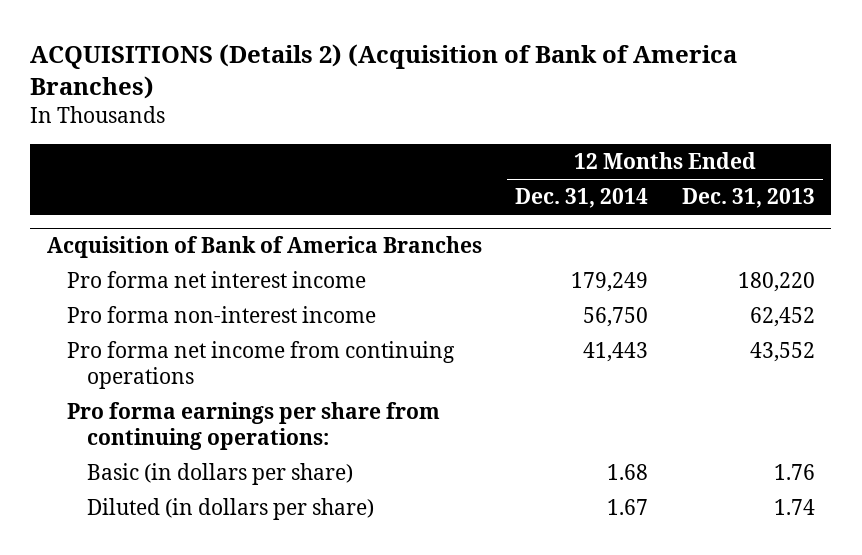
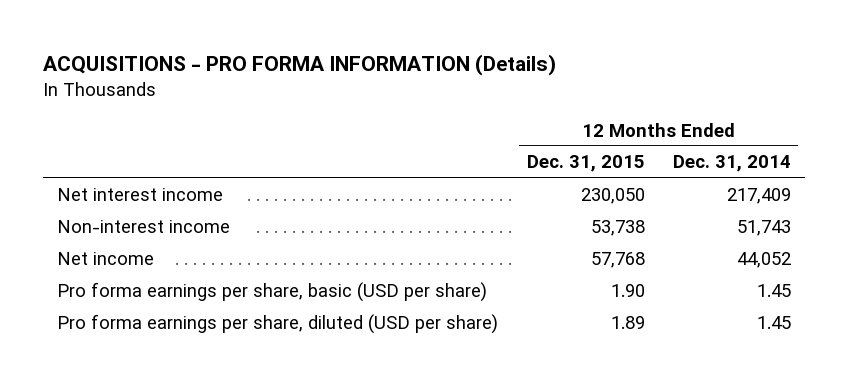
[30,43,738,100] ACQUISITIONS (Details 2) (Acquisition of Bank of America Branches) -> [42,54,556,77] ACQUISITIONS - PRO FORMA INFORMATION (Details)
[681,188,815,209] Dec. 31, 2013 -> none
none -> [526,155,645,173] Dec. 31, 2015
[47,236,483,259] Acquisition of Bank of America Branches -> none
[66,402,440,451] Pro forma earnings per share from continuing operations: -> none
[66,271,366,289] Pro forma net interest income -> [56,188,223,202] Net interest income
[571,272,649,293] 179,249 -> [727,188,792,205] 217,409
[66,306,376,324] Pro forma non-interest income -> [56,220,230,234] Non-interest income
[583,307,649,328] 56,750 -> [737,220,792,237] 51,743
[66,341,455,390] Pro forma net income from continuing operations -> [56,252,154,266] Net income
[583,342,649,363] 41,443 -> [737,252,792,269] 44,052
[86,463,353,486] Basic (in dollars per share) -> [56,282,487,303] Pro forma earnings per share, basic (USD per share)
[607,464,649,481] 1.68 -> [757,284,792,298] 1.45
[86,498,374,521] Diluted (in dollars per share) -> [56,314,498,335] Pro forma earnings per share, diluted (USD per share)
[607,499,649,516] 1.67 -> [757,316,792,330] 1.45

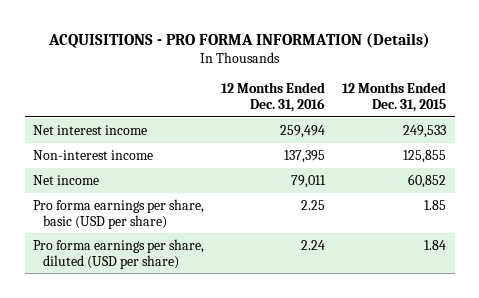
[673,155,792,173] Dec. 31, 2014 -> none
none -> [221,82,326,113] 12 Months Ended Dec. 31, 2016
[580,188,645,205] 230,050 -> [403,124,447,138] 249,533
[590,220,645,237] 53,738 -> [403,149,447,163] 125,855
[590,252,645,269] 57,768 -> [408,173,447,188] 60,852
[610,284,645,298] 1.90 -> [424,199,447,210] 1.85
[610,316,645,330] 1.89 -> [424,239,447,250] 1.84

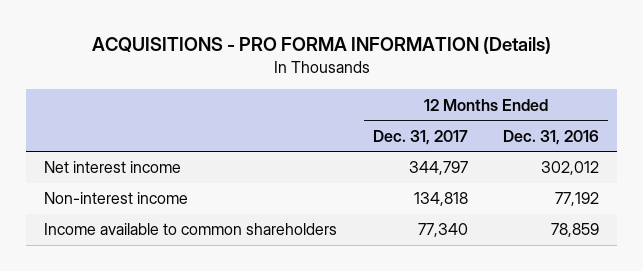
[342,82,447,113] 12 Months Ended Dec. 31, 2015 -> none
none -> [372,129,468,145] Dec. 31, 2017
[33,174,100,185] Net income -> none
[33,198,205,229] Pro forma earnings per share, basic (USD per share) -> none
[33,238,205,269] Pro forma earnings per share, diluted (USD per share) -> none
[280,124,326,138] 259,494 -> [541,161,600,176] 302,012
[284,149,326,163] 137,395 -> [555,192,600,207] 77,192
none -> [44,223,338,236] Income available to common shareholders

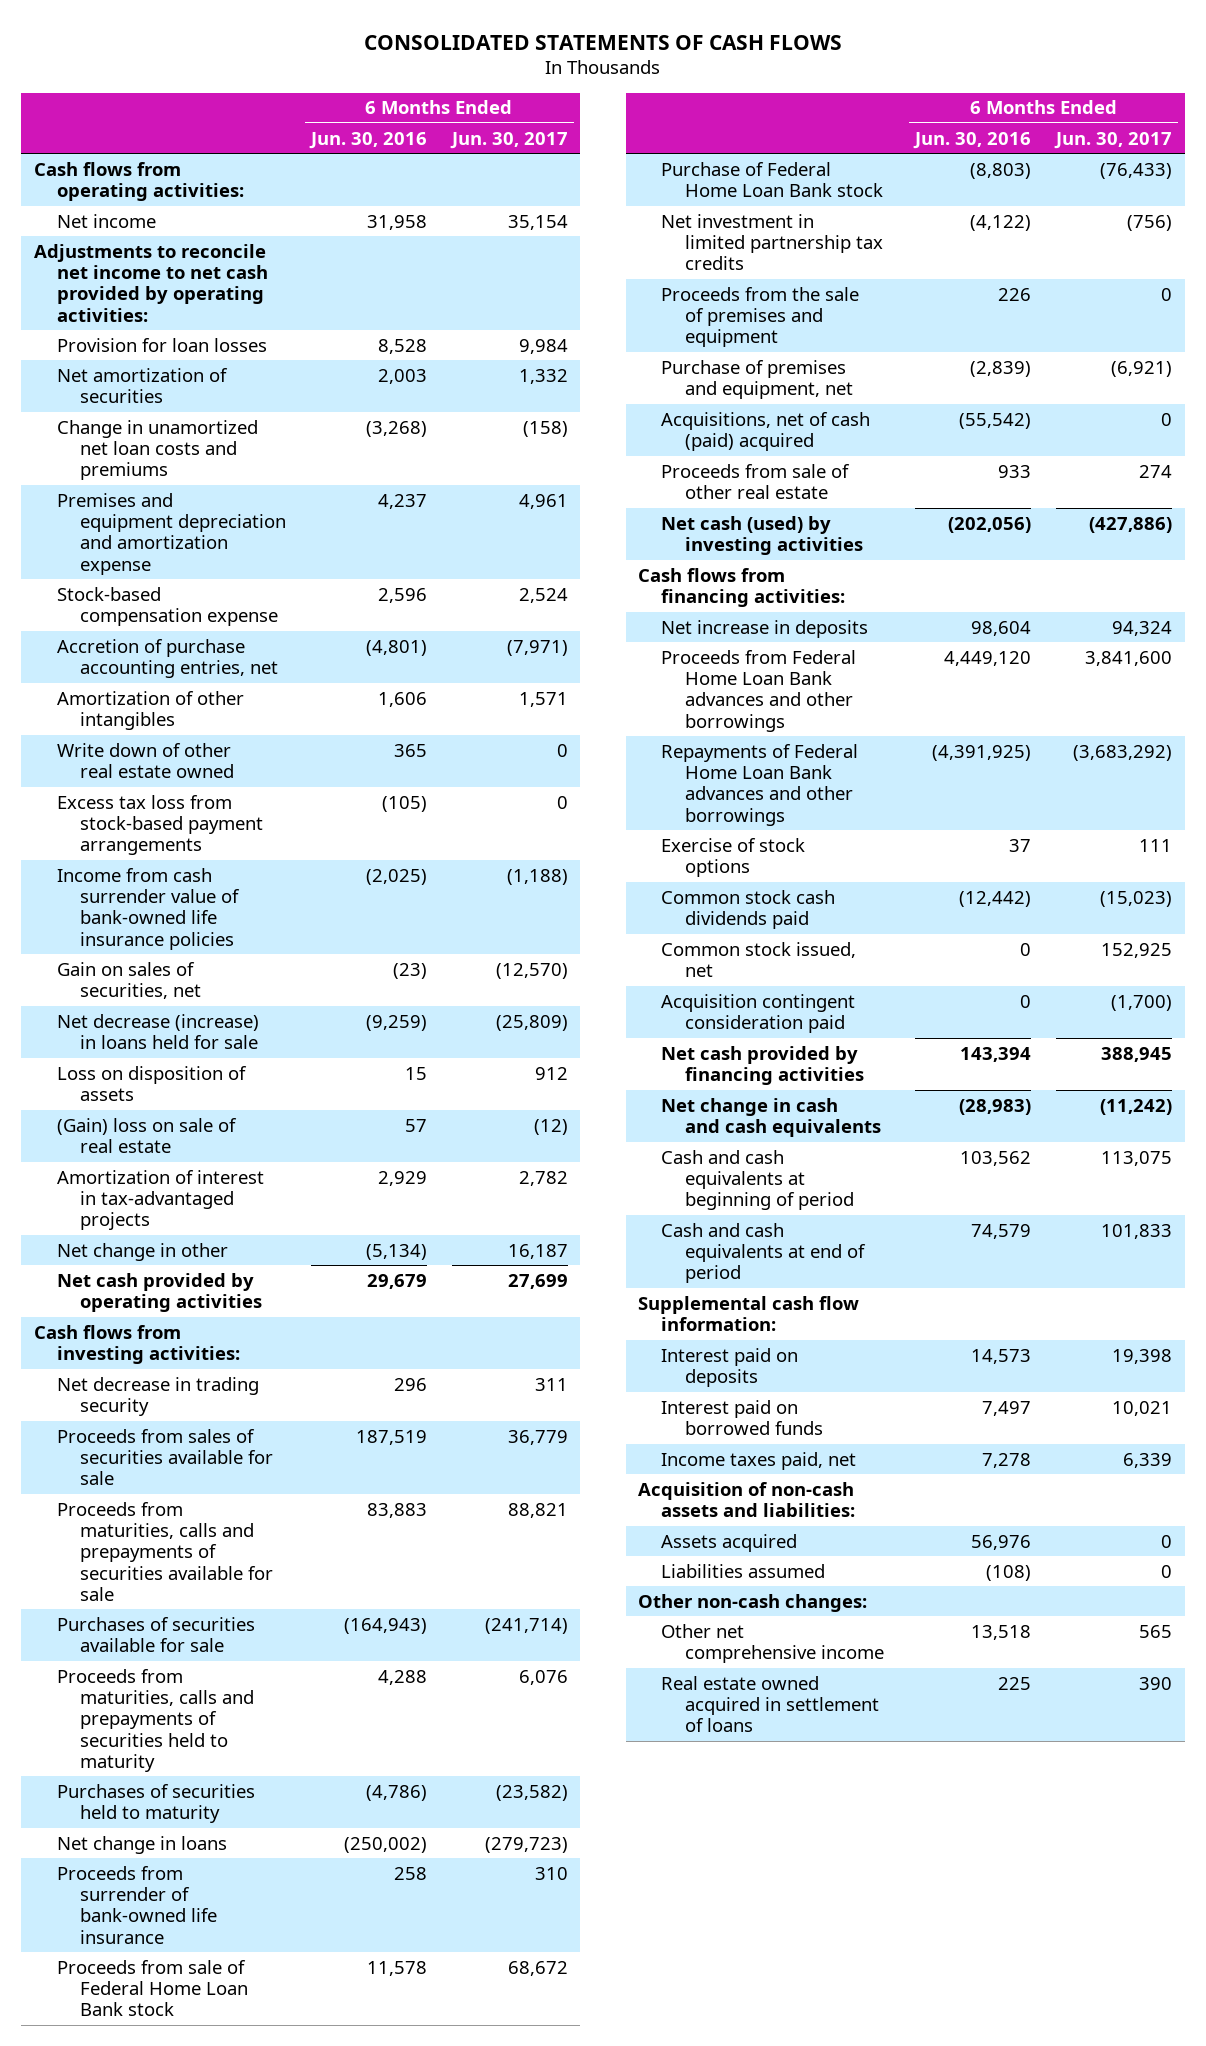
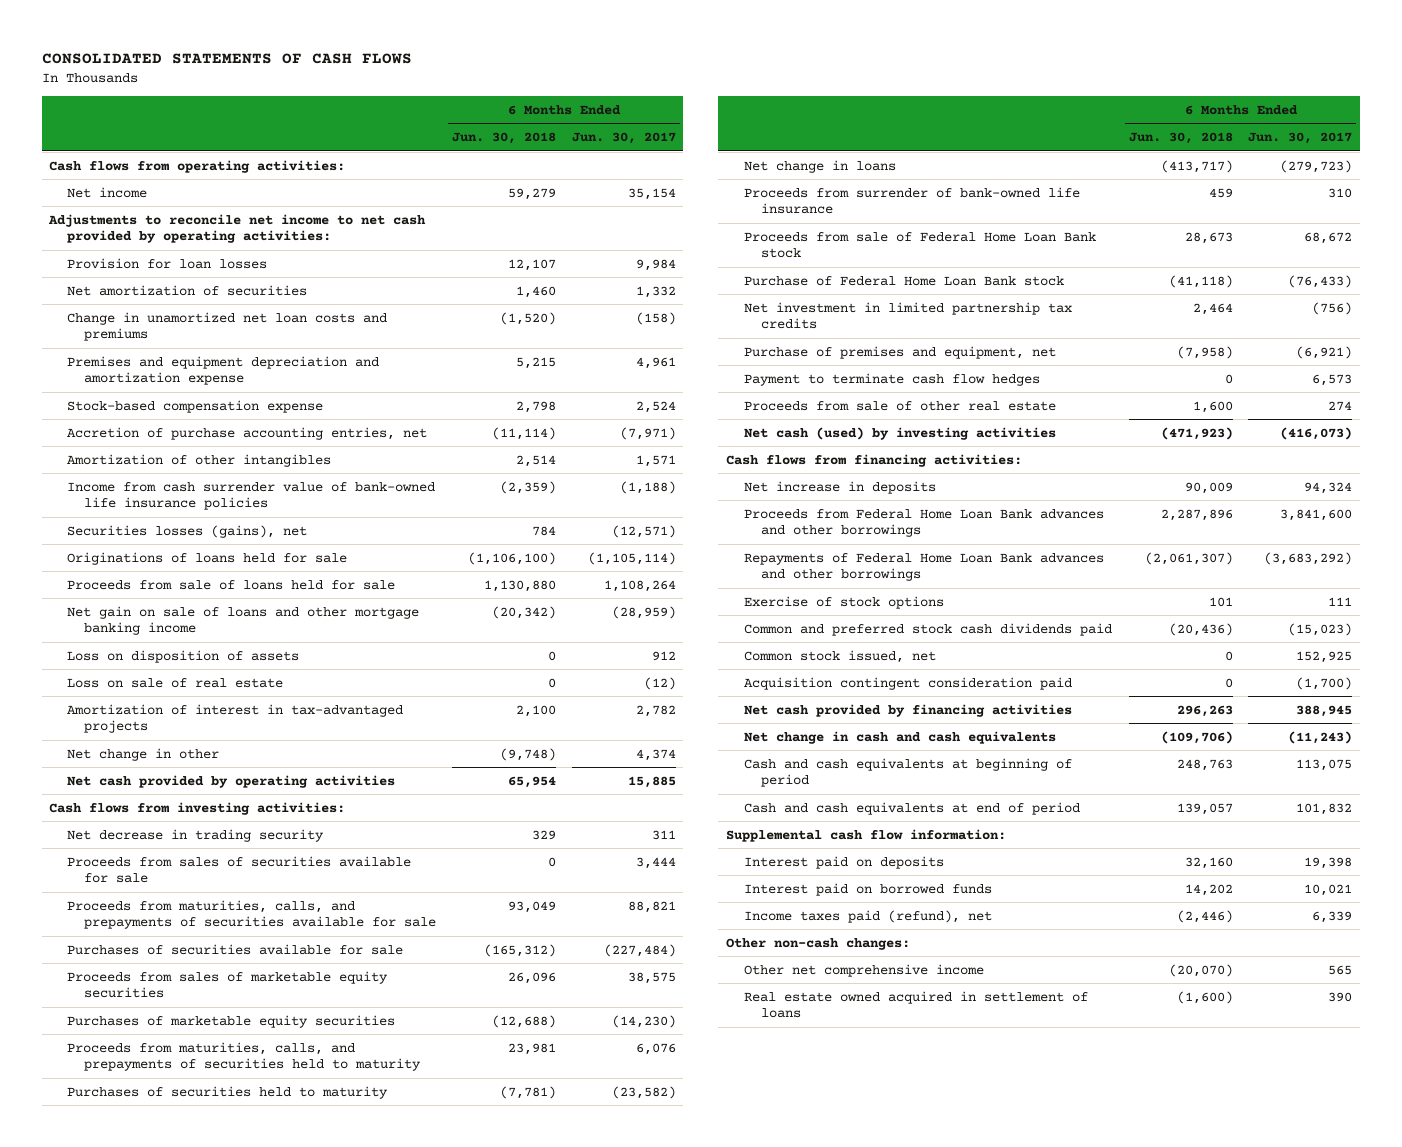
[308,131,427,149] Jun. 30, 2016 -> none
none -> [452,132,557,145] Jun. 30, 2018
[56,742,235,778] Write down of other real estate owned -> none
[56,794,264,856] Excess tax loss from stock-based payment arrangements -> none
[56,961,202,999] Gain on sales of securities, net -> [66,524,307,538] Securities losses (gains), net
[495,962,568,979] (12,570) -> [611,524,676,538] (12,571)
[56,1013,259,1049] Net decrease (increase) in loans held for sale -> [66,551,347,565] Originations of loans held for sale
[495,1014,568,1031] (25,809) -> [587,551,676,565] (1,105,114)
none -> [66,579,395,590] Proceeds from sale of loans held for sale
none -> [66,605,419,636] Net gain on sale of loans and other mortgage banking income
[56,1117,237,1153] (Gain) loss on sale of real estate -> [66,677,283,688] Loss on sale of real estate
[507,1243,568,1259] 16,187 -> [635,748,676,761] 4,374
[507,1273,568,1289] 27,699 -> [627,775,676,788] 15,885
[507,1429,568,1445] 36,779 -> [635,856,676,869] 3,444
[56,1501,274,1601] Proceeds from maturities, calls and prepayments of securities available for sale -> [66,899,437,930] Proceeds from maturities, calls, and prepayments of securities available for sale
[484,1617,568,1634] (241,714) -> [603,943,676,957] (227,484)
none -> [66,970,388,999] Proceeds from sales of marketable equity securities
none -> [66,1014,395,1028] Purchases of marketable equity securities
[56,1668,255,1772] Proceeds from maturities, calls and prepayments of securities held to maturity -> [66,1041,422,1072] Proceeds from maturities, calls, and prepayments of securities held to maturity
[661,286,860,348] Proceeds from the sale of premises and equipment -> none
[661,411,871,451] Acquisitions, net of cash (paid) acquired -> none
none -> [743,372,1040,386] Payment to terminate cash flow hedges
[1089,516,1173,533] (427,886) -> [1280,426,1353,440] (416,073)
[661,889,836,929] Common stock cash dividends paid -> [743,622,1112,636] Common and preferred stock cash dividends paid
[1100,1098,1173,1115] (11,242) -> [1288,730,1353,744] (11,243)
[1101,1223,1173,1239] 101,833 -> [1296,802,1353,815] 101,832
[638,1481,856,1517] Acquisition of non-cash assets and liabilities: -> none
[661,1533,798,1552] Assets acquired -> none
[661,1563,826,1578] Liabilities assumed -> none
[661,1451,857,1470] Income taxes paid, net -> [743,909,992,923] Income taxes paid (refund), net

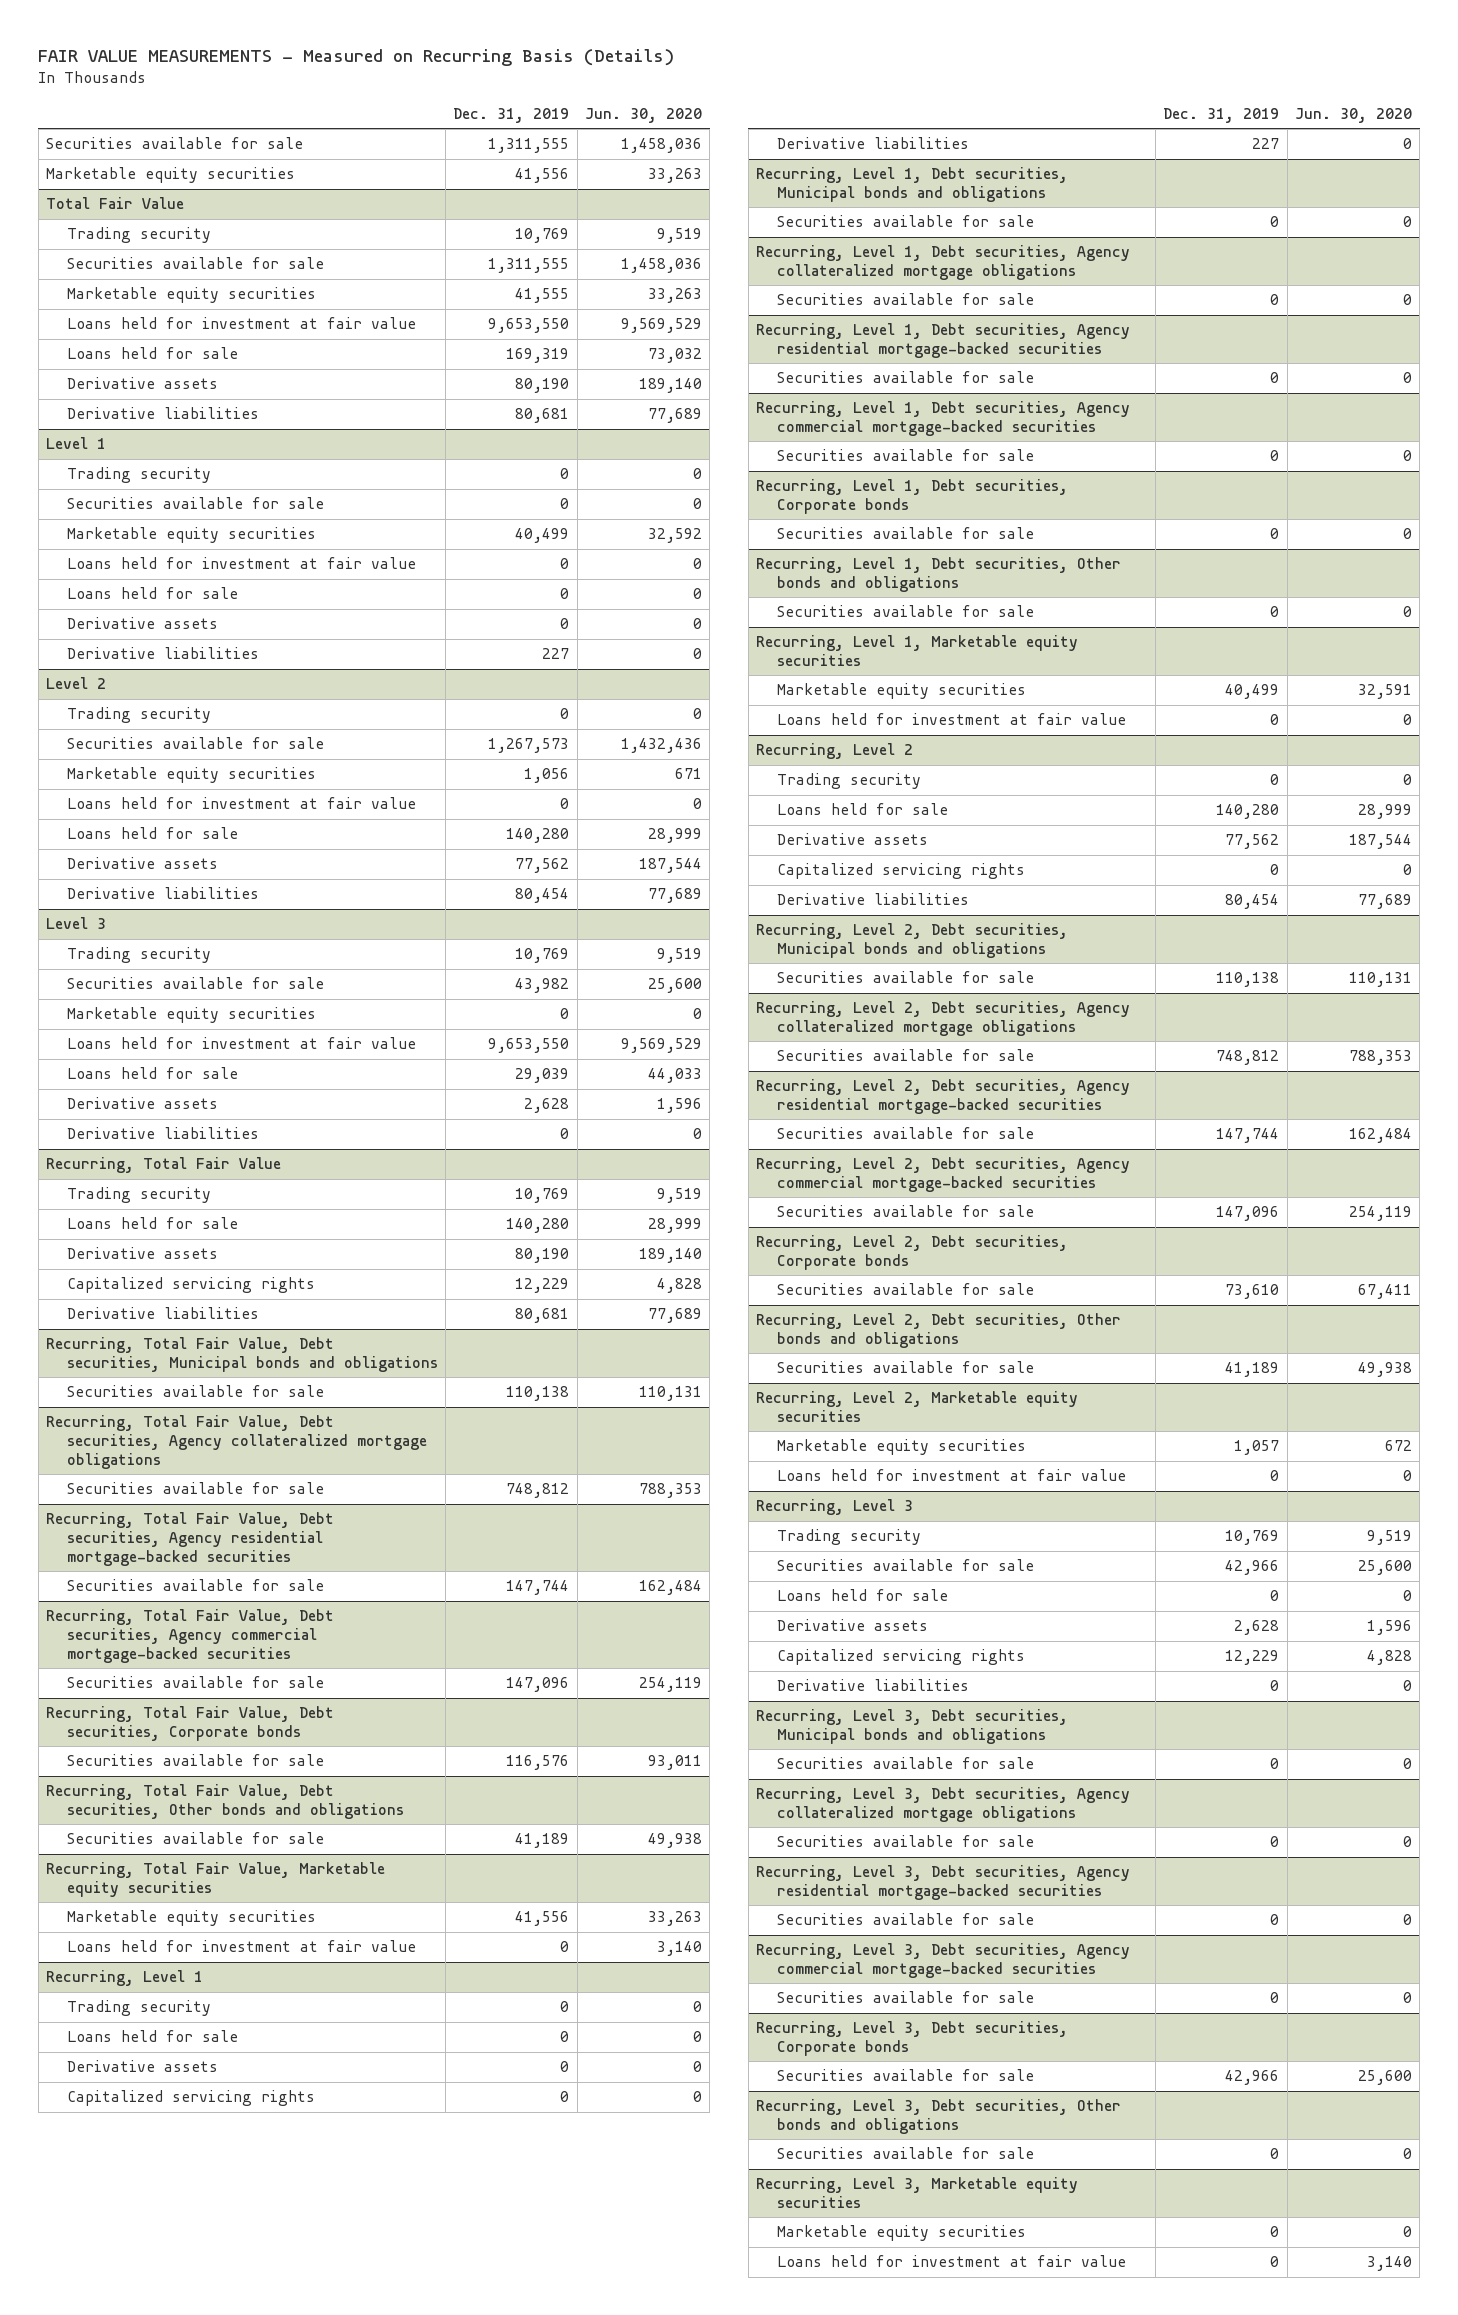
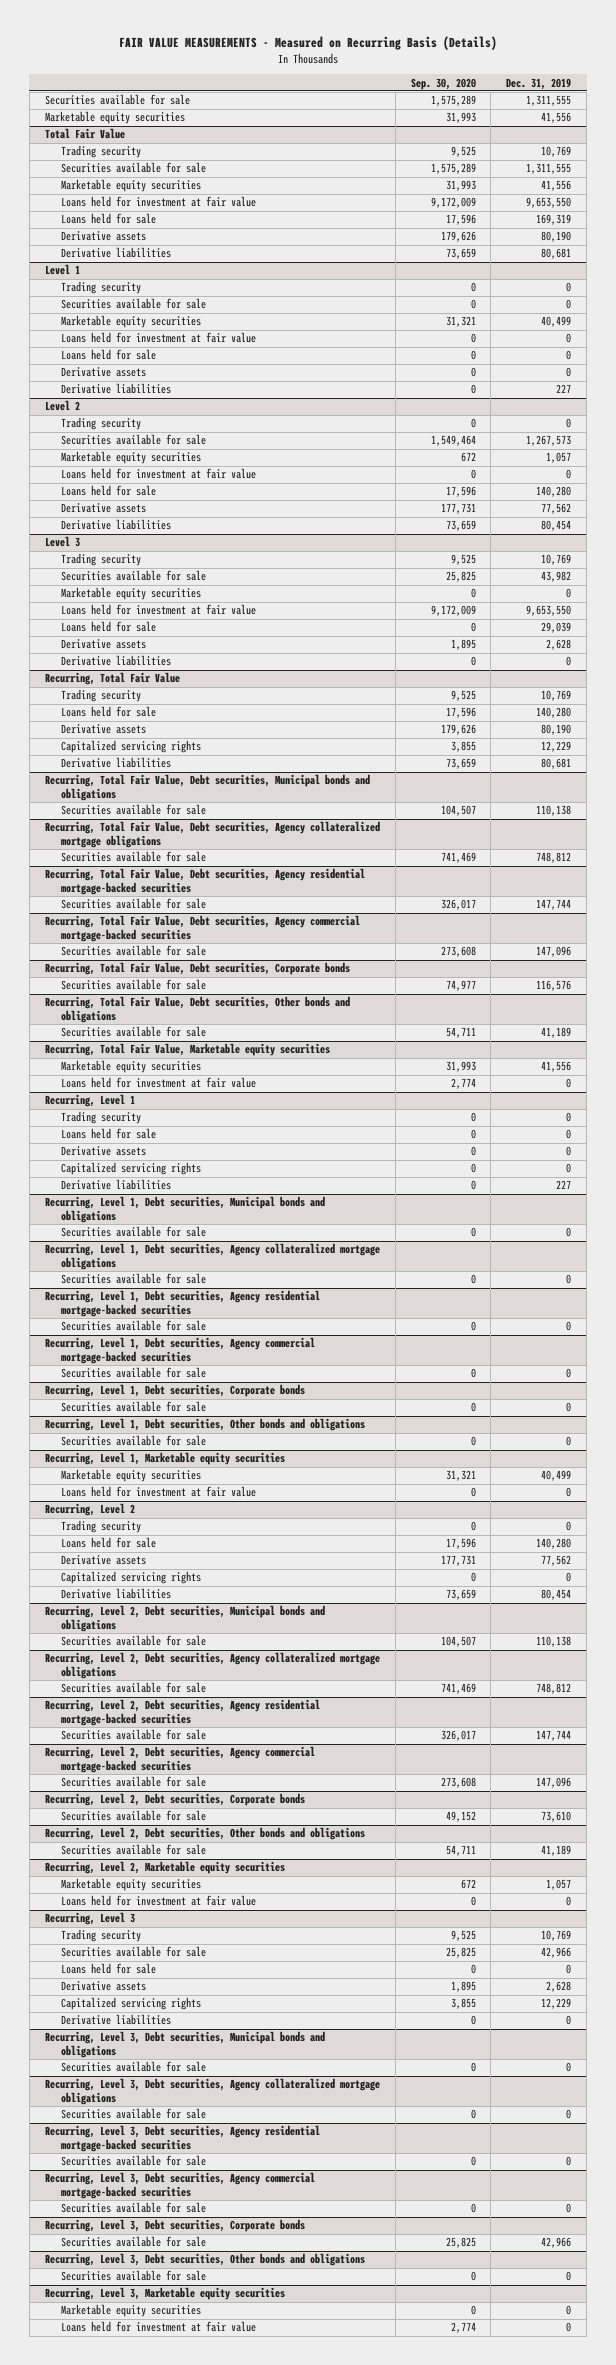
[585,107,703,123] Jun. 30, 2020 -> none
none -> [410,77,476,90] Sep. 30, 2020
[515,288,570,304] 41,555 -> [541,180,572,192] 41,556
[524,768,570,784] 1,056 -> [546,452,572,464] 1,057

